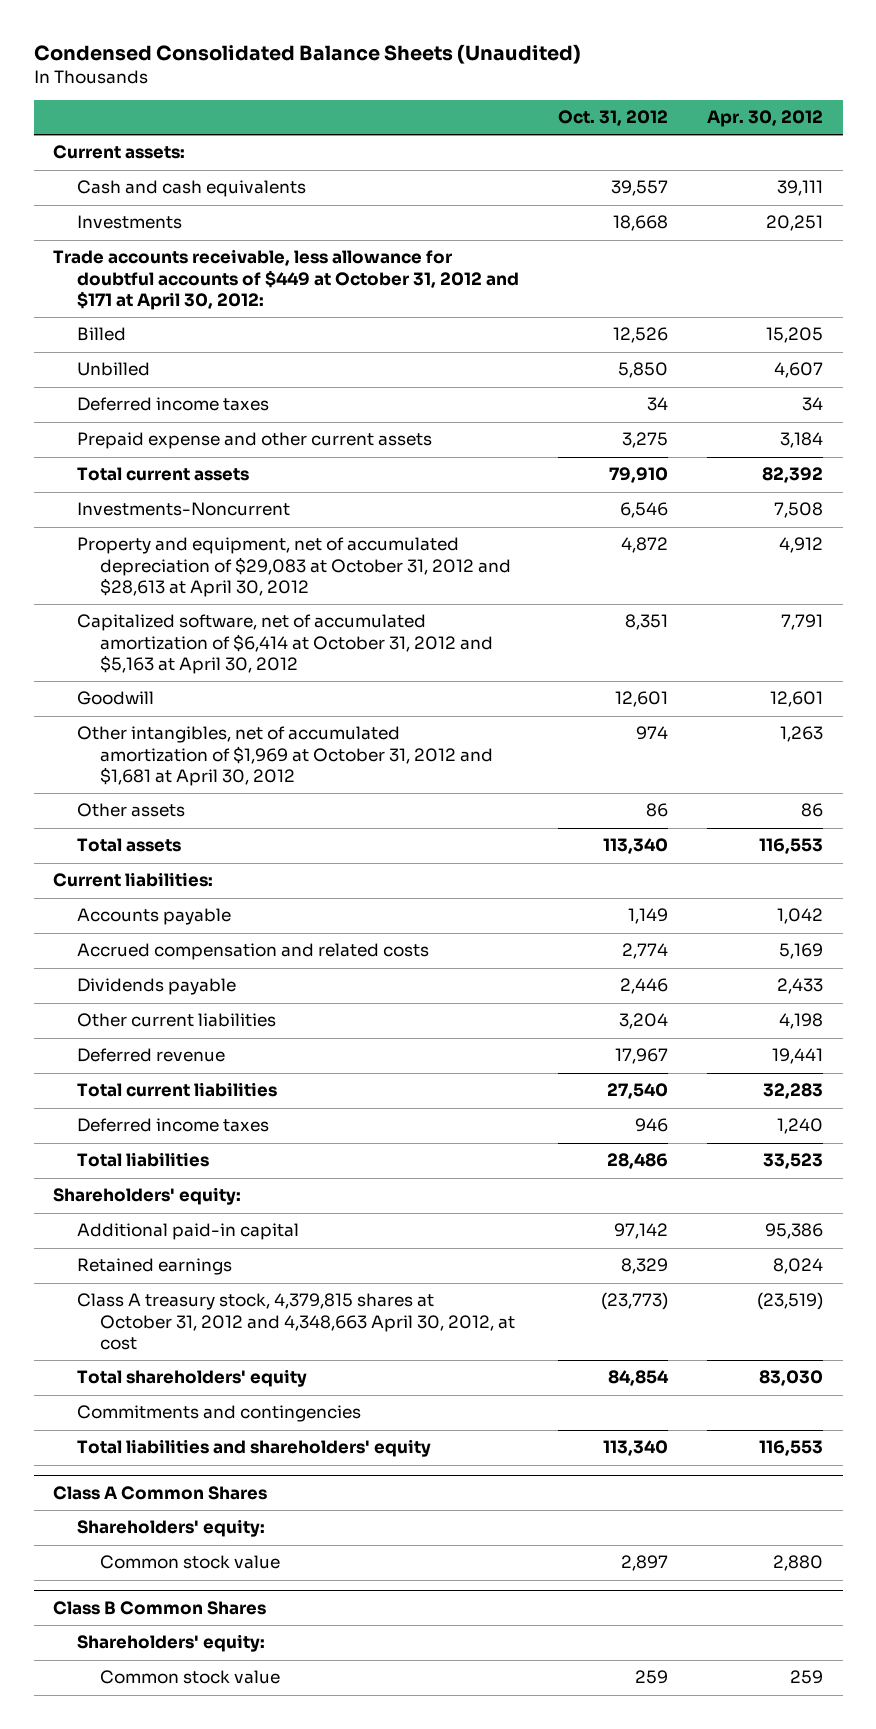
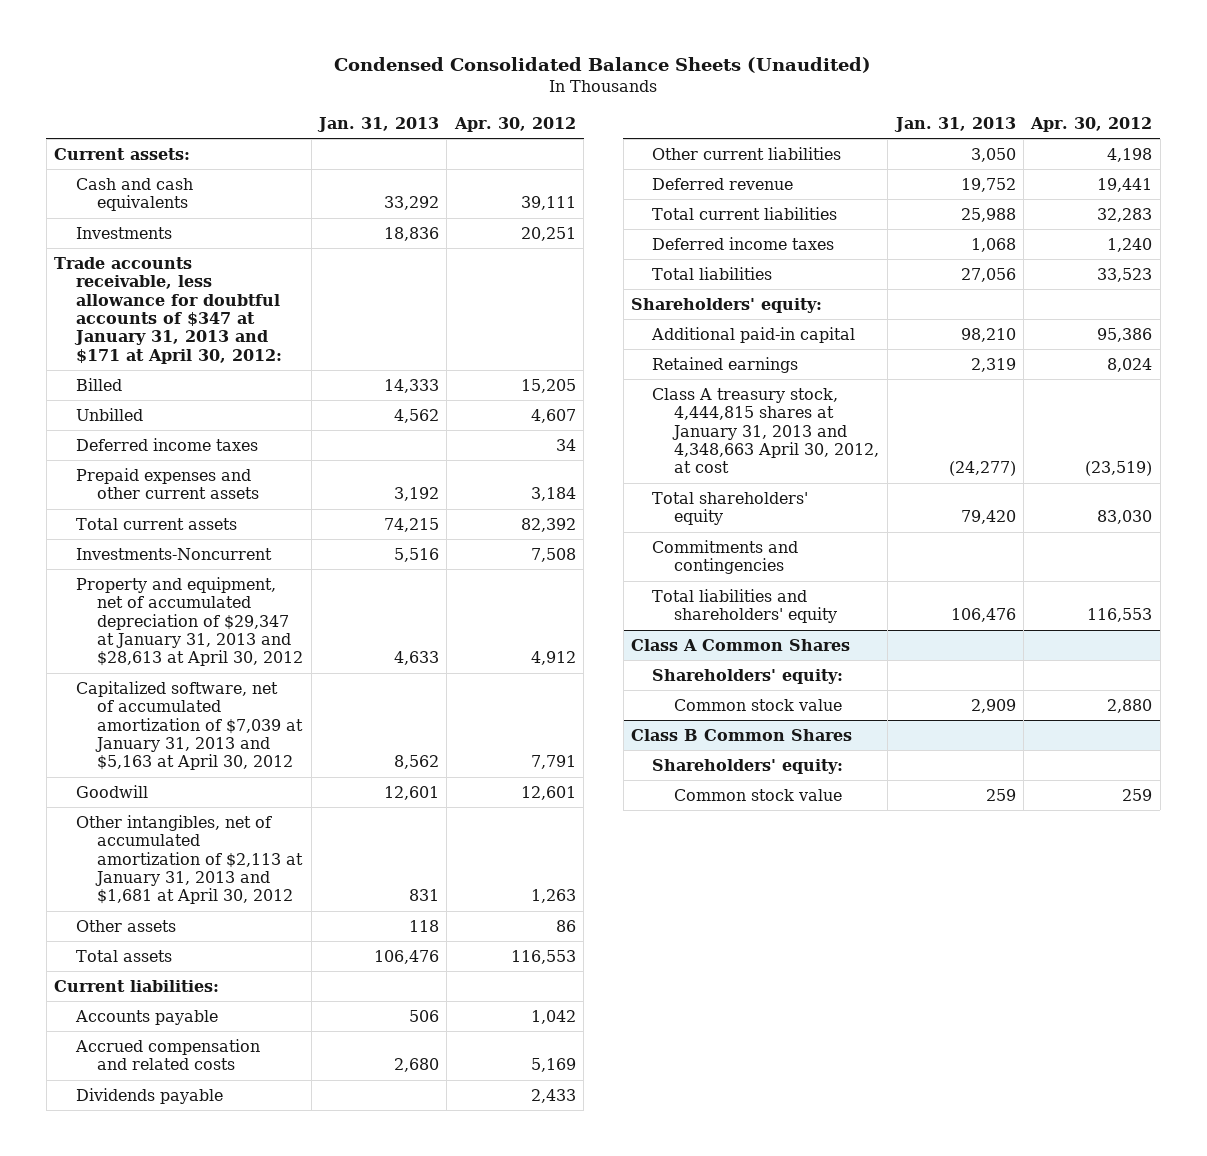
[557,110,668,127] Oct. 31, 2012 -> none
none -> [317,116,440,132] Jan. 31, 2013
[53,249,519,311] Trade accounts receivable, less allowance for doubtful accounts of $449 at October 31, 2012 and $171 at April 30, 2012: -> [54,256,282,364] Trade accounts receivable, less allowance for doubtful accounts of $347 at January 31, 2013 and $171 at April 30, 2012:
[76,432,432,450] Prepaid expense and other current assets -> [75,467,260,500] Prepaid expenses and other current assets
[76,537,511,598] Property and equipment, net of accumulated depreciation of $29,083 at October 31, 2012 and $28,613 at April 30, 2012 -> [75,576,304,667] Property and equipment, net of accumulated depreciation of $29,347 at January 31, 2013 and $28,613 at April 30, 2012
[76,614,493,675] Capitalized software, net of accumulated amortization of $6,414 at October 31, 2012 and $5,163 at April 30, 2012 -> [75,680,304,771] Capitalized software, net of accumulated amortization of $7,039 at January 31, 2013 and $5,163 at April 30, 2012
[76,726,493,787] Other intangibles, net of accumulated amortization of $1,969 at October 31, 2012 and $1,681 at April 30, 2012 -> [75,814,304,905] Other intangibles, net of accumulated amortization of $2,113 at January 31, 2013 and $1,681 at April 30, 2012
[76,1293,515,1351] Class A treasury stock, 4,379,815 shares at October 31, 2012 and 4,348,663 April 30, 2012, at cost -> [652,387,879,474] Class A treasury stock, 4,444,815 shares at January 31, 2013 and 4,348,663 April 30, 2012, at cost

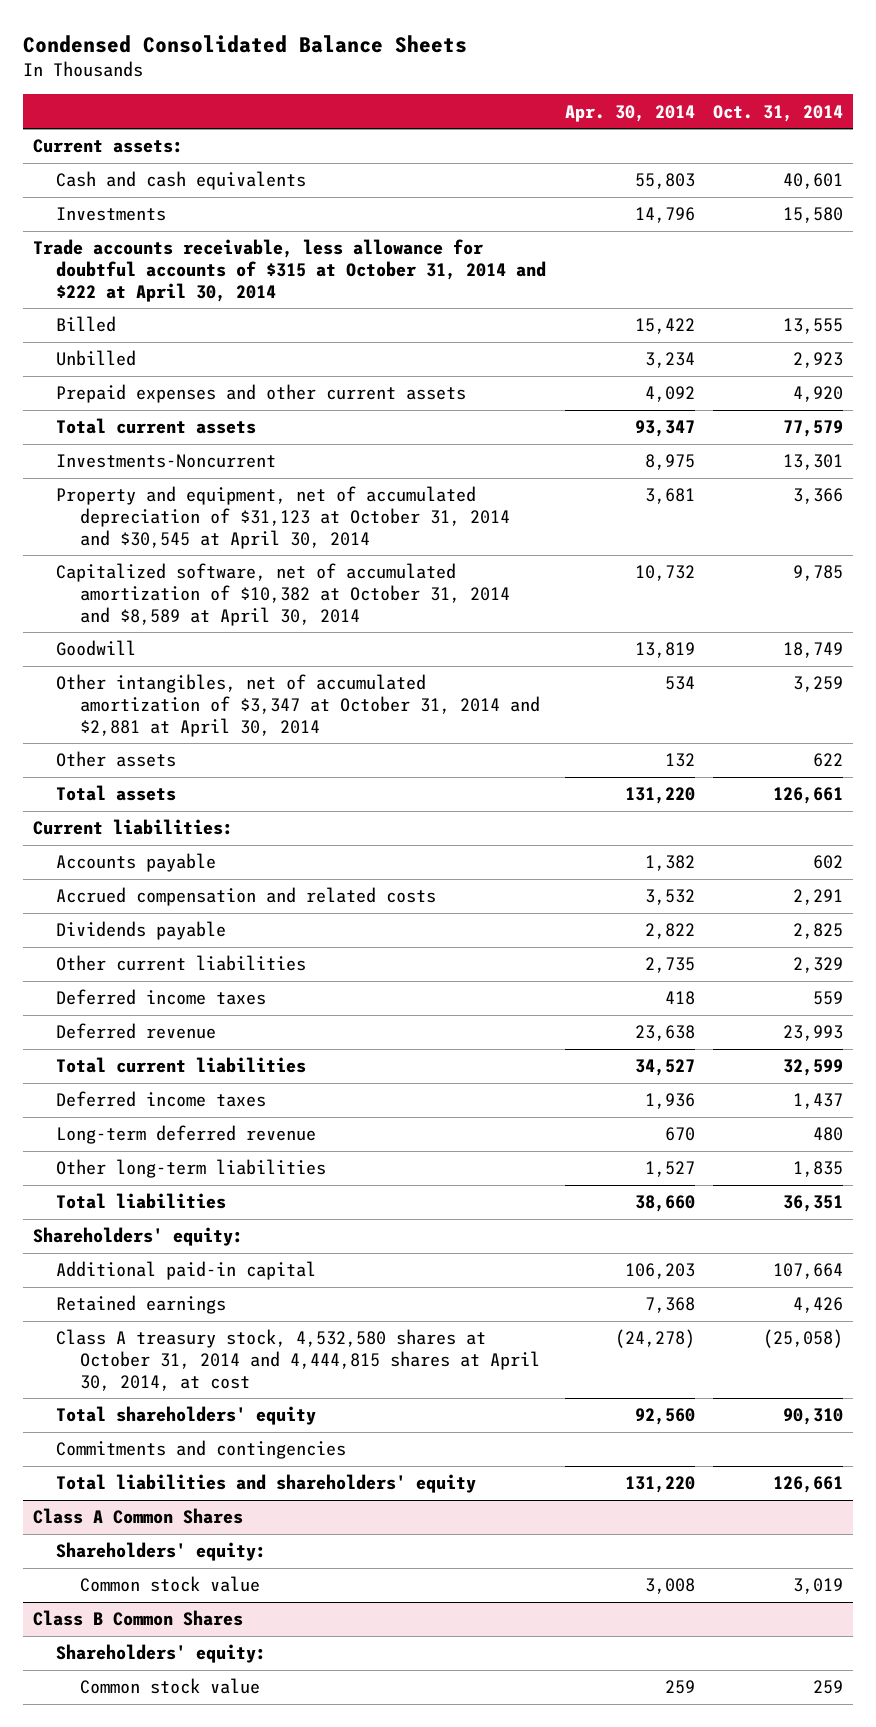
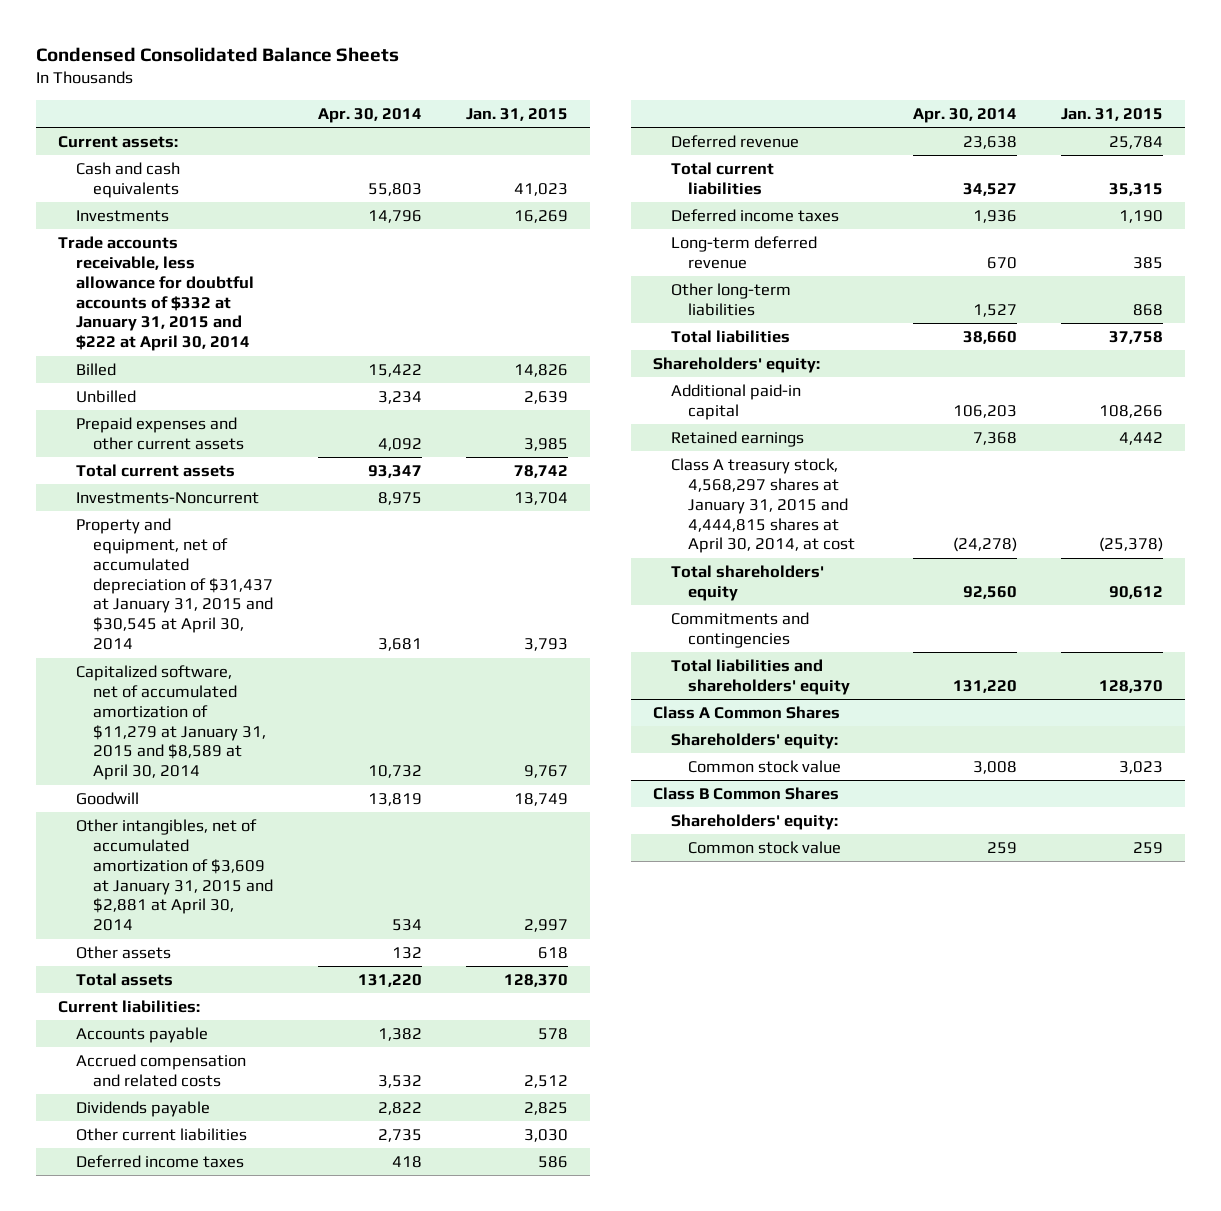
[713,104,844,122] Oct. 31, 2014 -> none
none -> [465,107,568,121] Jan. 31, 2015
[32,239,547,302] Trade accounts receivable, less allowance for doubtful accounts of $315 at October 31, 2014 and $222 at April 30, 2014 -> [58,236,254,352] Trade accounts receivable, less allowance for doubtful accounts of $332 at January 31, 2015 and $222 at April 30, 2014
[56,486,510,549] Property and equipment, net of accumulated depreciation of $31,123 at October 31, 2014 and $30,545 at April 30, 2014 -> [75,518,274,651] Property and equipment, net of accumulated depreciation of $31,437 at January 31, 2015 and $30,545 at April 30, 2014
[56,563,510,626] Capitalized software, net of accumulated amortization of $10,382 at October 31, 2014 and $8,589 at April 30, 2014 -> [75,665,267,781] Capitalized software, net of accumulated amortization of $11,279 at January 31, 2015 and $8,589 at April 30, 2014
[56,674,540,737] Other intangibles, net of accumulated amortization of $3,347 at October 31, 2014 and $2,881 at April 30, 2014 -> [75,819,274,932] Other intangibles, net of accumulated amortization of $3,609 at January 31, 2015 and $2,881 at April 30, 2014
[56,1329,540,1391] Class A treasury stock, 4,532,580 shares at October 31, 2014 and 4,444,815 shares at April 30, 2014, at cost -> [670,458,856,554] Class A treasury stock, 4,568,297 shares at January 31, 2015 and 4,444,815 shares at April 30, 2014, at cost

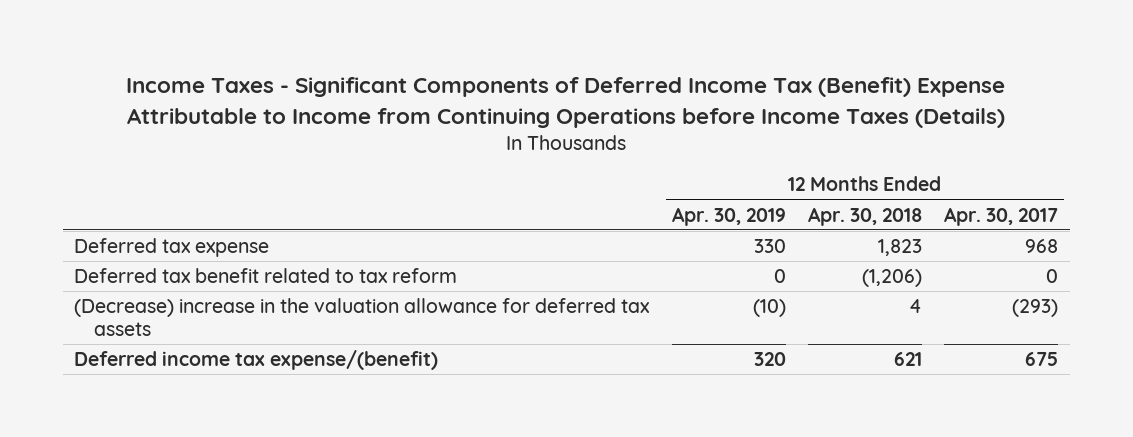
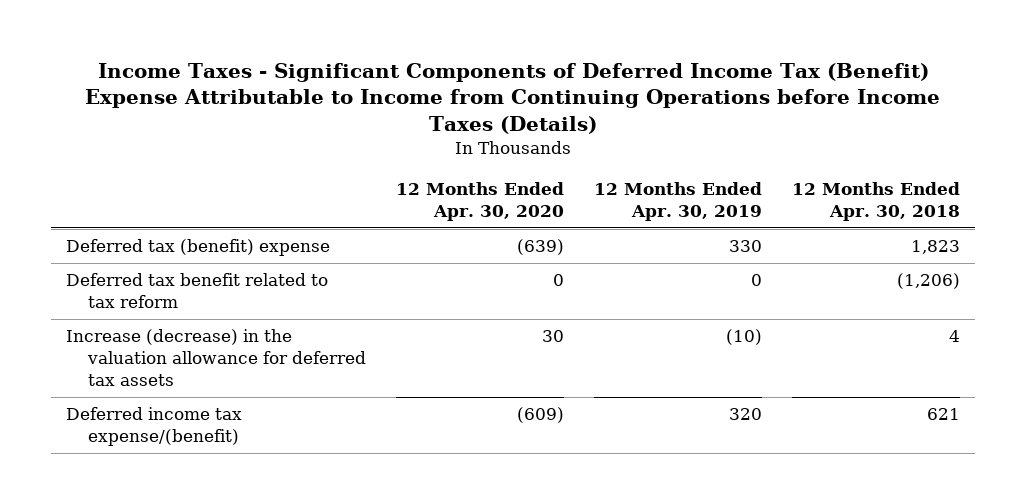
[944,206,1059,226] Apr. 30, 2017 -> none
none -> [395,182,564,221] 12 Months Ended Apr. 30, 2020
[74,238,270,258] Deferred tax expense -> [65,239,330,257] Deferred tax (benefit) expense
[74,298,651,336] (Decrease) increase in the valuation allowance for deferred tax assets -> [65,329,366,386] Increase (decrease) in the valuation allowance for deferred tax assets

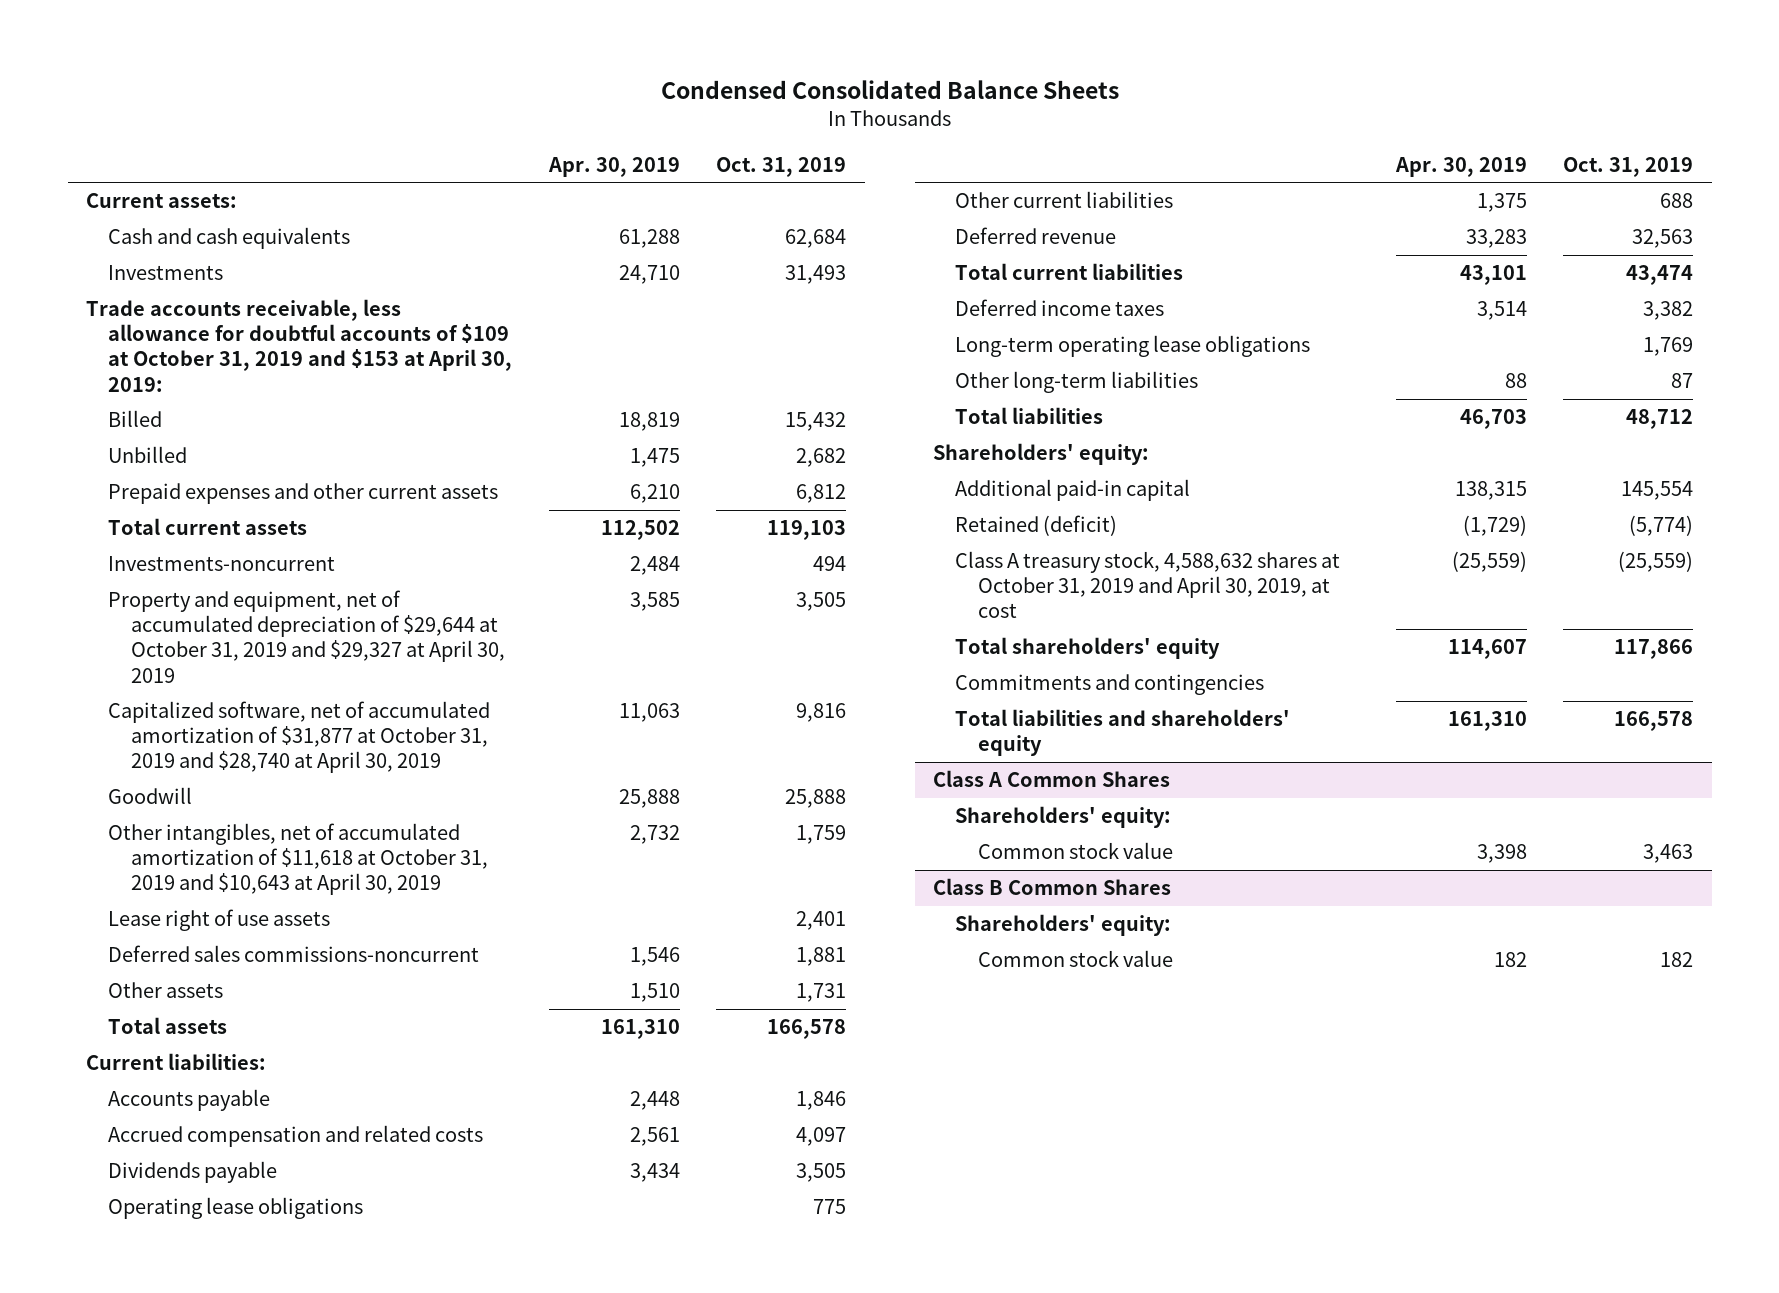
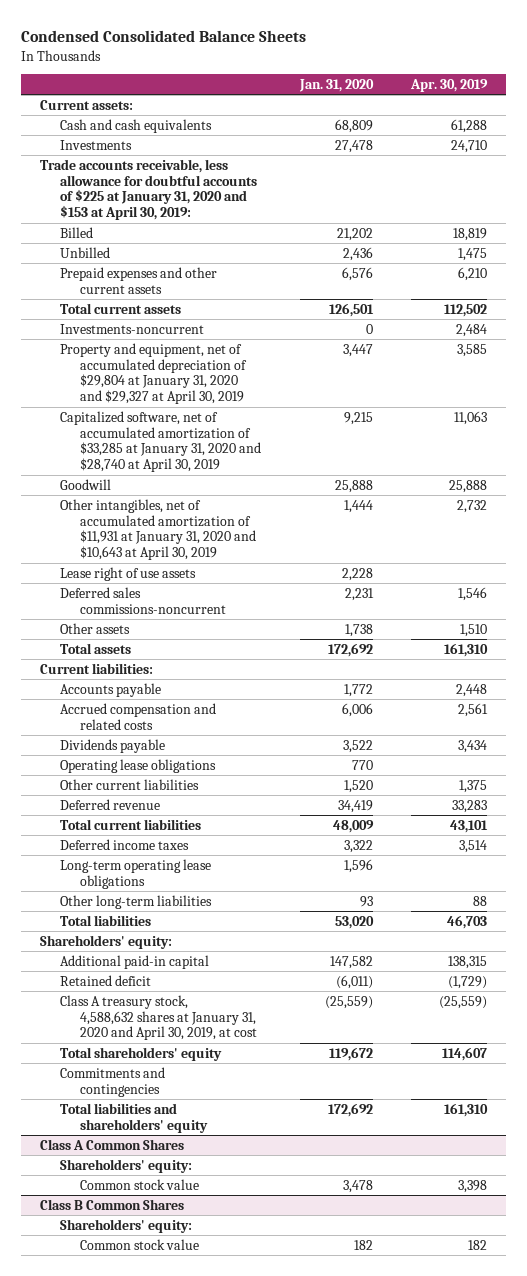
[716,156,847,177] Oct. 31, 2019 -> none
none -> [298,78,374,92] Jan. 31, 2020
[86,299,513,392] Trade accounts receivable, less allowance for doubtful accounts of $109 at October 31, 2019 and $153 at April 30, 2019: -> [40,158,258,221] Trade accounts receivable, less allowance for doubtful accounts of $225 at January 31, 2020 and $153 at April 30, 2019:
[108,590,505,683] Property and equipment, net of accumulated depreciation of $29,644 at October 31, 2019 and $29,327 at April 30, 2019 -> [60,342,248,405] Property and equipment, net of accumulated depreciation of $29,804 at January 31, 2020 and $29,327 at April 30, 2019
[108,701,491,774] Capitalized software, net of accumulated amortization of $31,877 at October 31, 2019 and $28,740 at April 30, 2019 -> [60,410,262,473] Capitalized software, net of accumulated amortization of $33,285 at January 31, 2020 and $28,740 at April 30, 2019
[108,823,488,896] Other intangibles, net of accumulated amortization of $11,618 at October 31, 2019 and $10,643 at April 30, 2019 -> [60,498,257,561] Other intangibles, net of accumulated amortization of $11,931 at January 31, 2020 and $10,643 at April 30, 2019
[955,515,1118,537] Retained (deficit) -> [60,974,152,986] Retained deficit
[955,551,1341,619] Class A treasury stock, 4,588,632 shares at October 31, 2019 and April 30, 2019, at cost -> [60,994,258,1041] Class A treasury stock, 4,588,632 shares at January 31, 2020 and April 30, 2019, at cost

